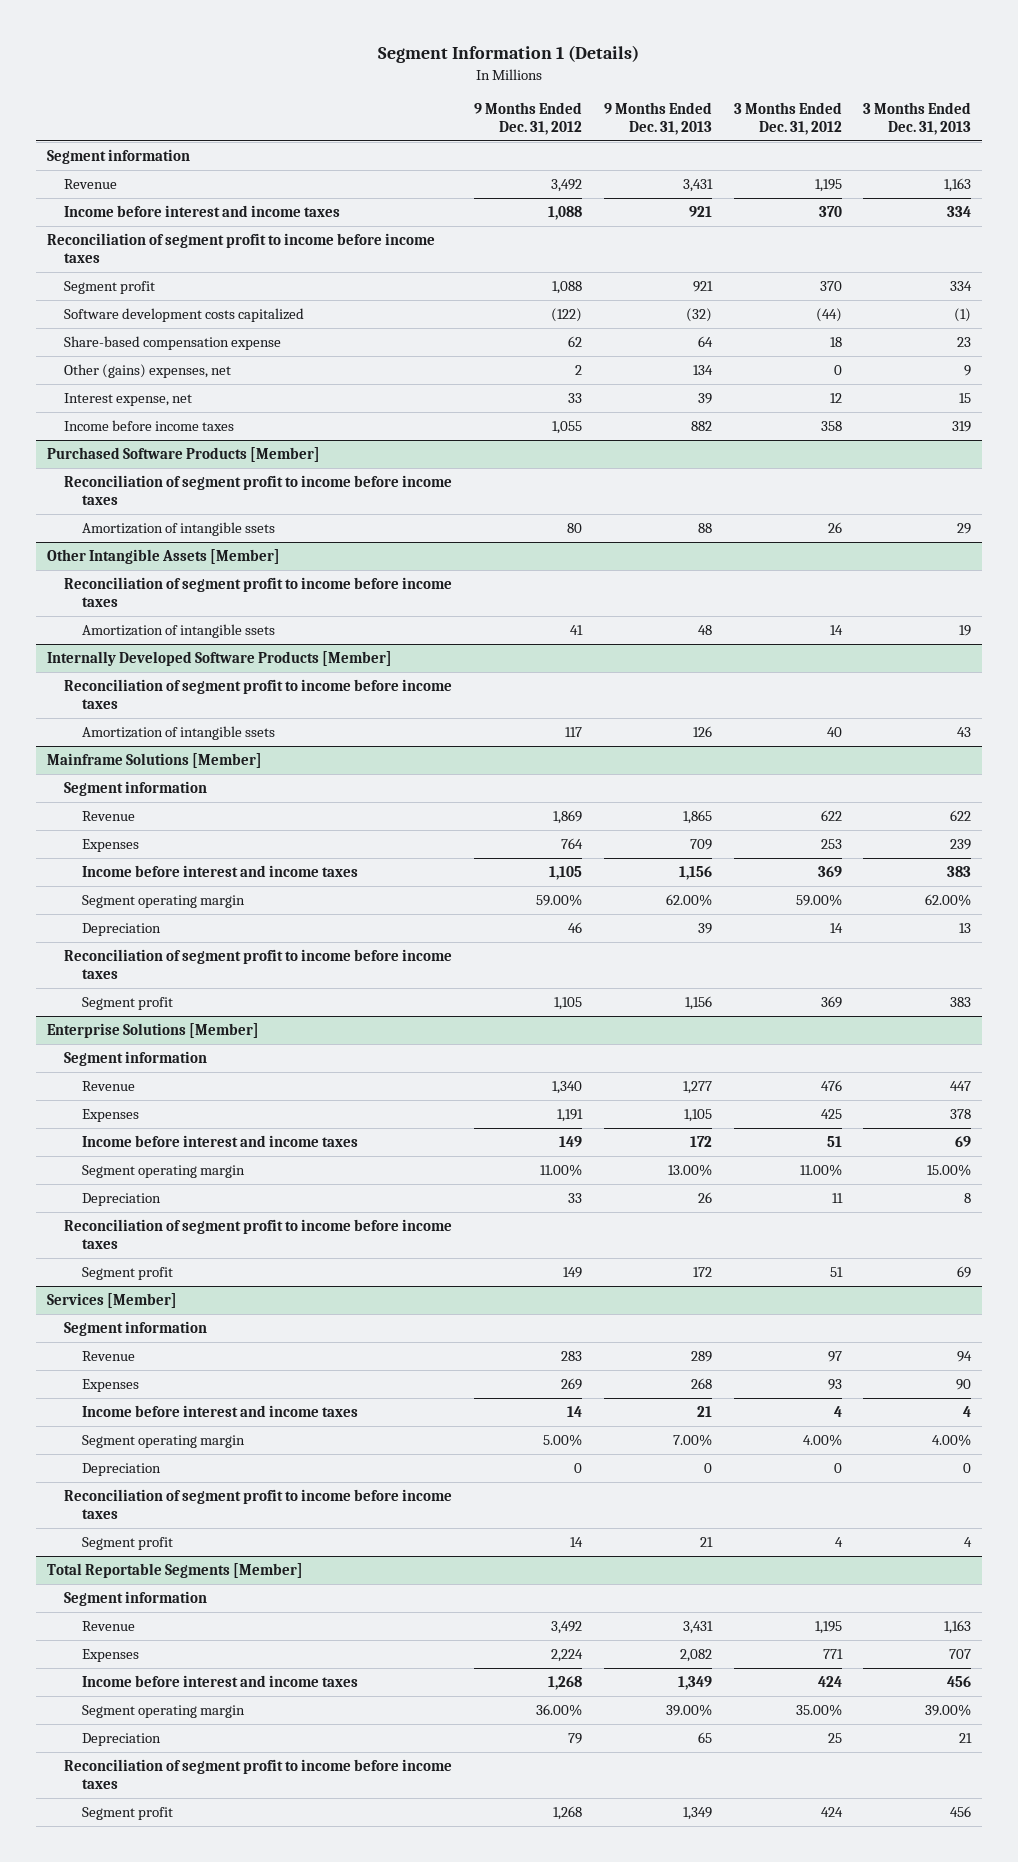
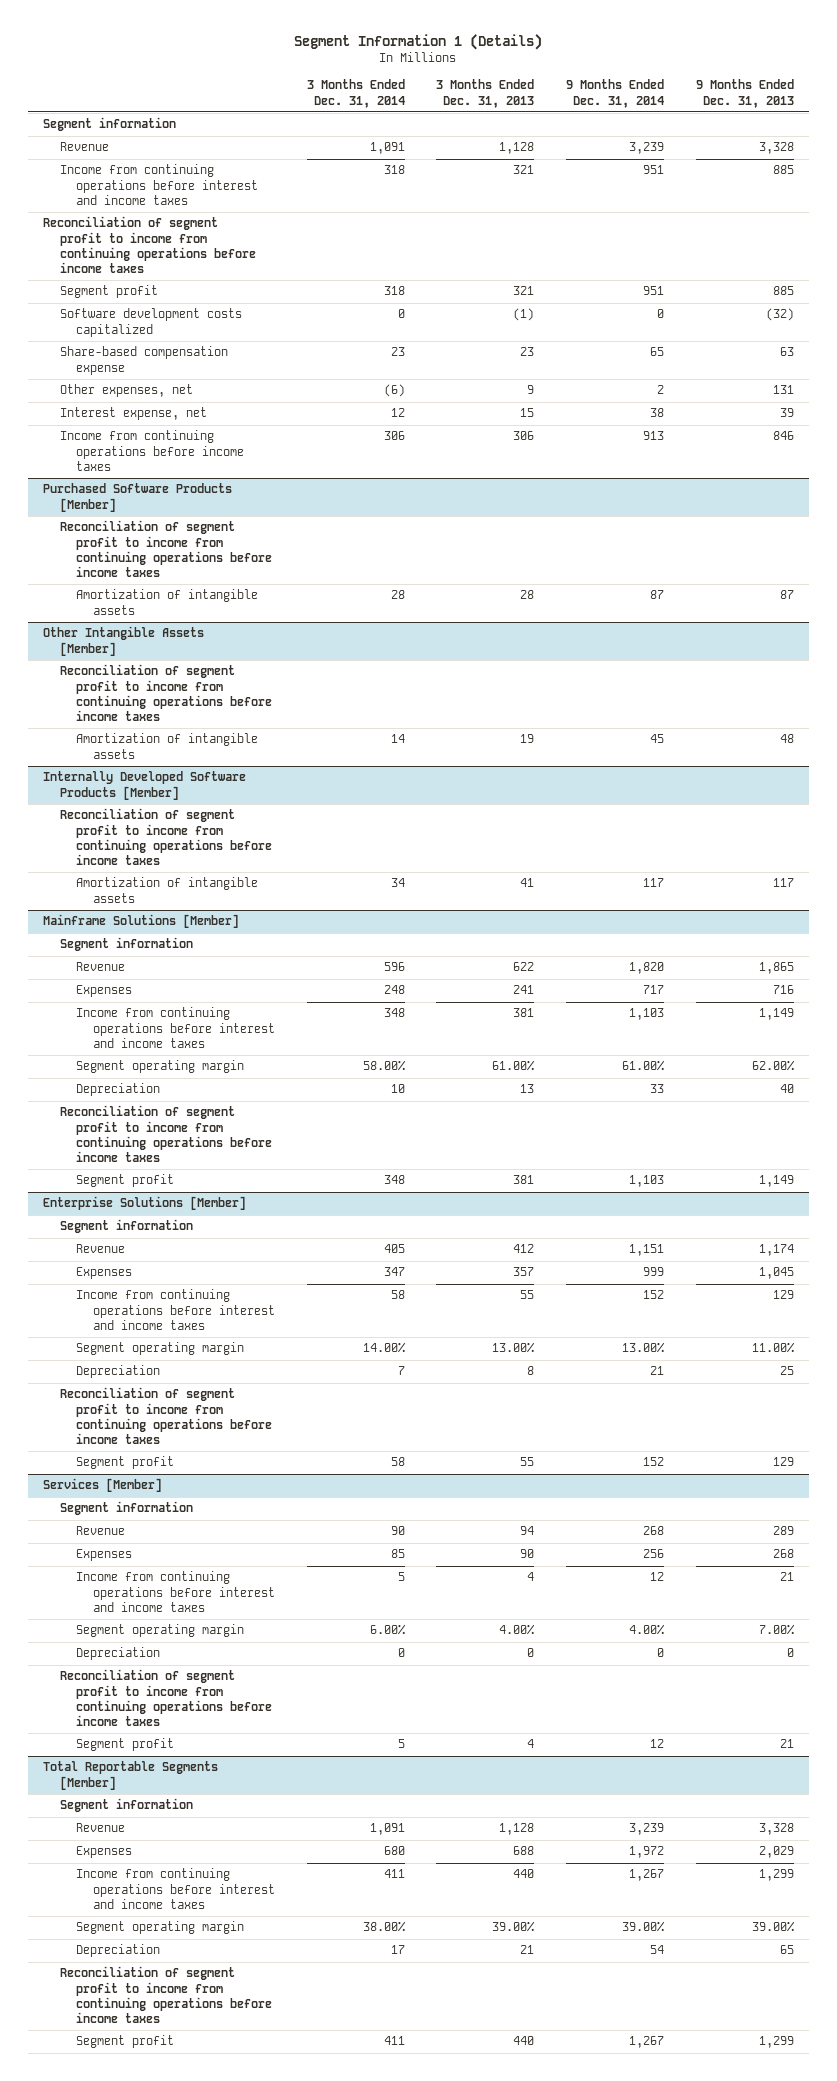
[474,101,583,135] 9 Months Ended Dec. 31, 2012 -> none
[733,101,842,135] 3 Months Ended Dec. 31, 2012 -> none
none -> [306,79,405,108] 3 Months Ended Dec. 31, 2014
none -> [565,79,664,108] 9 Months Ended Dec. 31, 2014
[682,178,713,192] 3,431 -> [758,142,794,155] 3,328
[944,177,972,192] 1,163 -> [499,142,535,155] 1,128
[64,204,341,217] Income before interest and income taxes -> [59,164,259,205] Income from continuing operations before interest and income taxes
[688,205,712,217] 921 -> [772,165,794,175] 885
[947,205,972,217] 334 -> [513,165,535,175] 321
[46,232,435,264] Reconciliation of segment profit to income before income taxes -> [43,216,256,273] Reconciliation of segment profit to income from continuing operations before income taxes
[692,280,713,292] 921 -> [772,286,794,296] 885
[950,280,973,291] 334 -> [513,286,535,296] 321
[697,335,713,347] 64 -> [779,347,794,357] 63
[64,363,232,378] Other (gains) expenses, net -> [59,384,193,398] Other expenses, net
[692,364,713,375] 134 -> [772,385,794,395] 131
[64,419,235,431] Income before income taxes -> [59,430,245,471] Income from continuing operations before income taxes
[690,420,712,431] 882 -> [772,431,794,441] 846
[952,420,972,432] 319 -> [513,431,535,441] 306
[64,474,453,506] Reconciliation of segment profit to income before income taxes -> [59,520,273,577] Reconciliation of segment profit to income from continuing operations before income taxes
[81,521,275,536] Amortization of intangible ssets -> [76,589,259,615] Amortization of intangible assets
[697,522,712,533] 88 -> [779,590,794,600] 87
[957,522,972,534] 29 -> [520,590,535,600] 28
[64,576,453,608] Reconciliation of segment profit to income before income taxes -> [59,664,273,721] Reconciliation of segment profit to income from continuing operations before income taxes
[81,623,275,638] Amortization of intangible ssets -> [76,733,259,759] Amortization of intangible assets
[64,678,453,710] Reconciliation of segment profit to income before income taxes -> [59,808,273,865] Reconciliation of segment profit to income from continuing operations before income taxes
[81,725,275,740] Amortization of intangible ssets -> [76,877,259,903] Amortization of intangible assets
[692,725,712,737] 126 -> [772,878,794,888] 117
[957,726,972,737] 43 -> [520,878,535,888] 41
[689,838,712,850] 709 -> [772,985,794,995] 716
[950,838,972,850] 239 -> [513,985,535,995] 241
[81,864,358,877] Income before interest and income taxes -> [76,1007,276,1048] Income from continuing operations before interest and income taxes
[678,865,712,880] 1,156 -> [758,1008,794,1021] 1,149
[947,865,972,877] 383 -> [513,1008,535,1018] 381
[925,893,972,906] 62.00% -> [492,1060,536,1072] 61.00%
[697,922,712,934] 39 -> [779,1084,794,1094] 40
[64,948,453,980] Reconciliation of segment profit to income before income taxes -> [59,1105,273,1162] Reconciliation of segment profit to income from continuing operations before income taxes
[684,995,712,1010] 1,156 -> [758,1175,794,1188] 1,149
[950,996,972,1007] 383 -> [513,1175,535,1185] 381
[682,1080,712,1094] 1,277 -> [758,1244,794,1257] 1,174
[950,1080,972,1091] 447 -> [513,1244,535,1254] 412
[683,1108,712,1122] 1,105 -> [758,1267,794,1280] 1,045
[950,1108,972,1119] 378 -> [513,1267,535,1277] 357
[81,1134,358,1147] Income before interest and income taxes -> [76,1289,276,1330] Income from continuing operations before interest and income taxes
[689,1135,712,1147] 172 -> [772,1290,794,1300] 129
[955,1135,972,1147] 69 -> [520,1290,535,1300] 55
[667,1163,712,1176] 13.00% -> [751,1342,795,1354] 11.00%
[927,1163,972,1176] 15.00% -> [492,1342,536,1354] 13.00%
[697,1191,712,1203] 26 -> [779,1366,794,1376] 25
[64,1218,453,1250] Reconciliation of segment profit to income before income taxes -> [59,1387,273,1444] Reconciliation of segment profit to income from continuing operations before income taxes
[692,1266,712,1277] 172 -> [772,1457,794,1467] 129
[957,1265,972,1278] 69 -> [520,1457,535,1467] 55
[81,1404,358,1417] Income before interest and income taxes -> [76,1571,276,1612] Income from continuing operations before interest and income taxes
[64,1488,453,1520] Reconciliation of segment profit to income before income taxes -> [59,1669,273,1726] Reconciliation of segment profit to income from continuing operations before income taxes
[682,1620,713,1634] 3,431 -> [758,1823,794,1836] 3,328
[944,1619,972,1634] 1,163 -> [499,1823,535,1836] 1,128
[679,1648,712,1662] 2,082 -> [758,1846,794,1859] 2,029
[949,1648,972,1659] 707 -> [513,1846,535,1856] 688
[81,1674,358,1687] Income before interest and income taxes -> [76,1868,276,1909] Income from continuing operations before interest and income taxes
[677,1675,712,1690] 1,349 -> [758,1869,794,1882] 1,299
[947,1675,972,1687] 456 -> [513,1869,535,1879] 440
[64,1758,453,1790] Reconciliation of segment profit to income before income taxes -> [59,1966,273,2023] Reconciliation of segment profit to income from continuing operations before income taxes
[682,1806,712,1820] 1,349 -> [758,2036,794,2049] 1,299
[950,1805,972,1817] 456 -> [513,2036,535,2046] 440

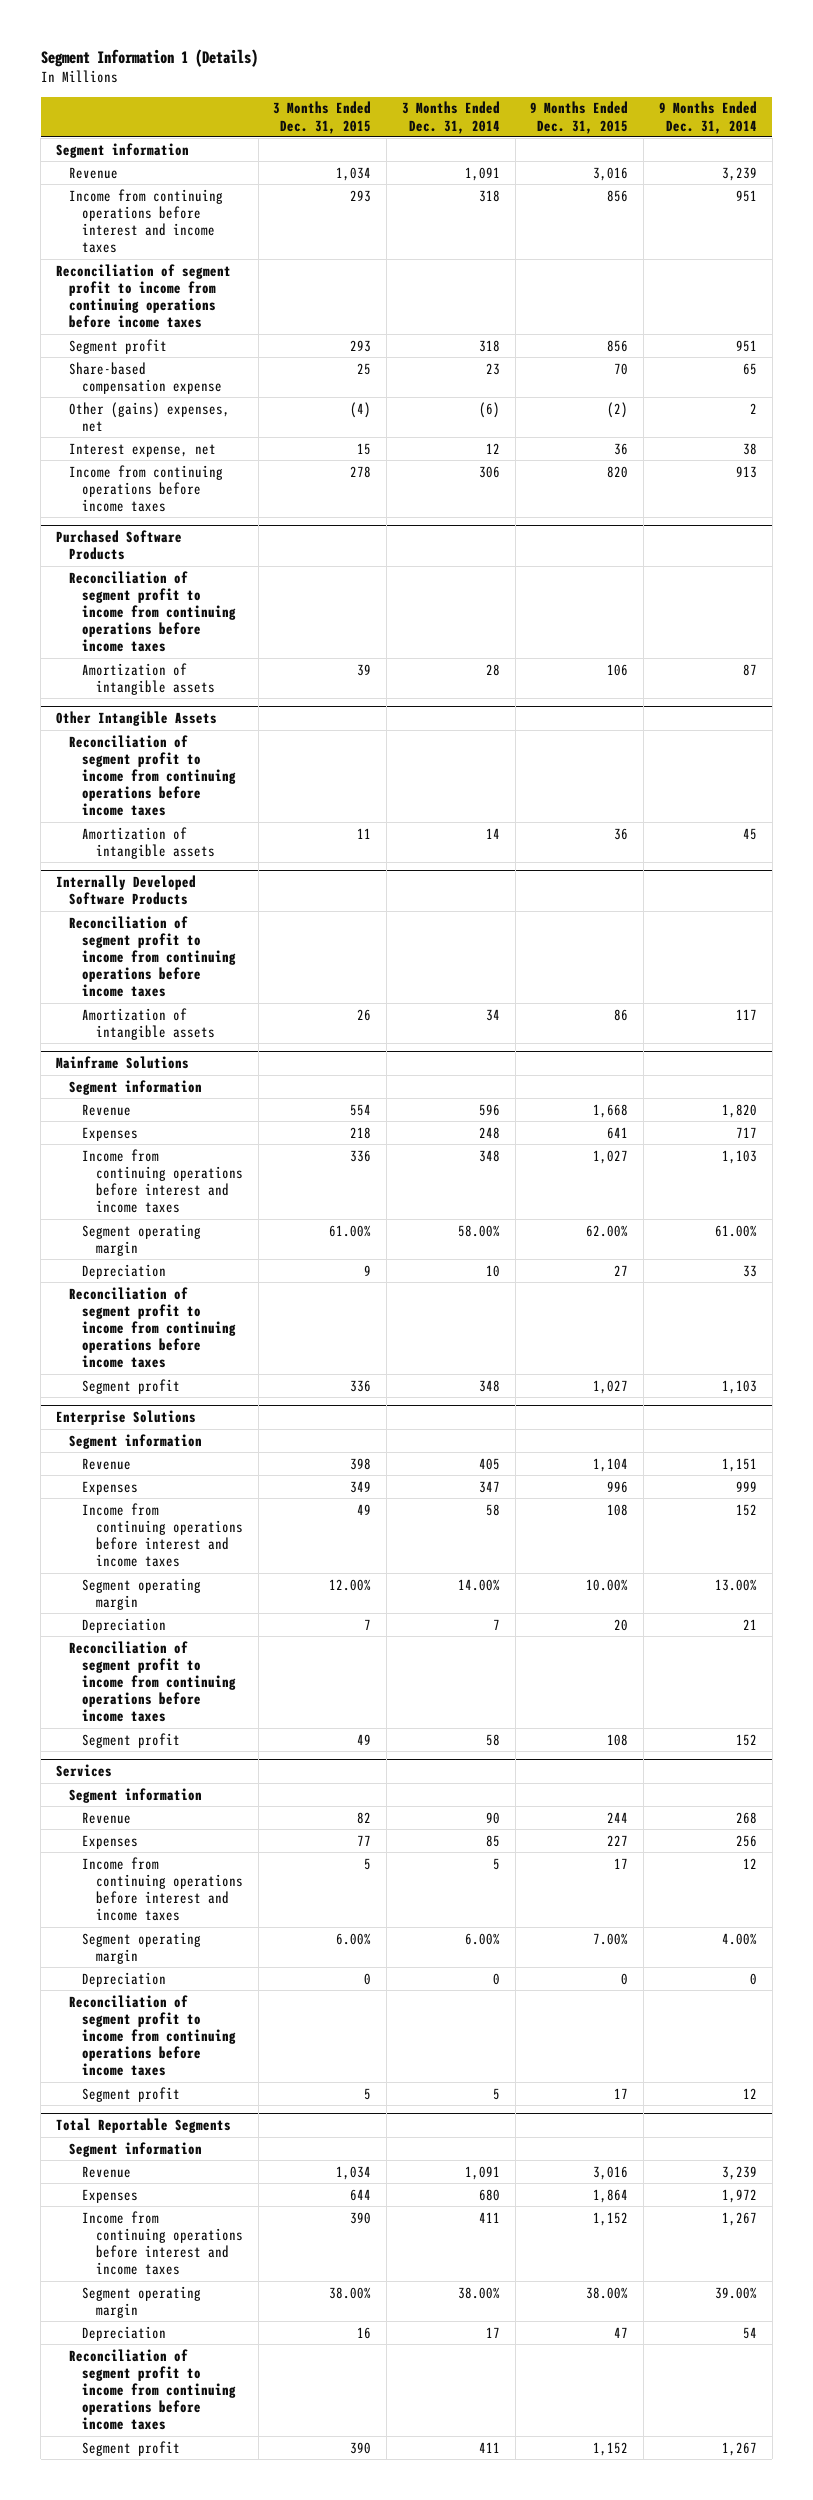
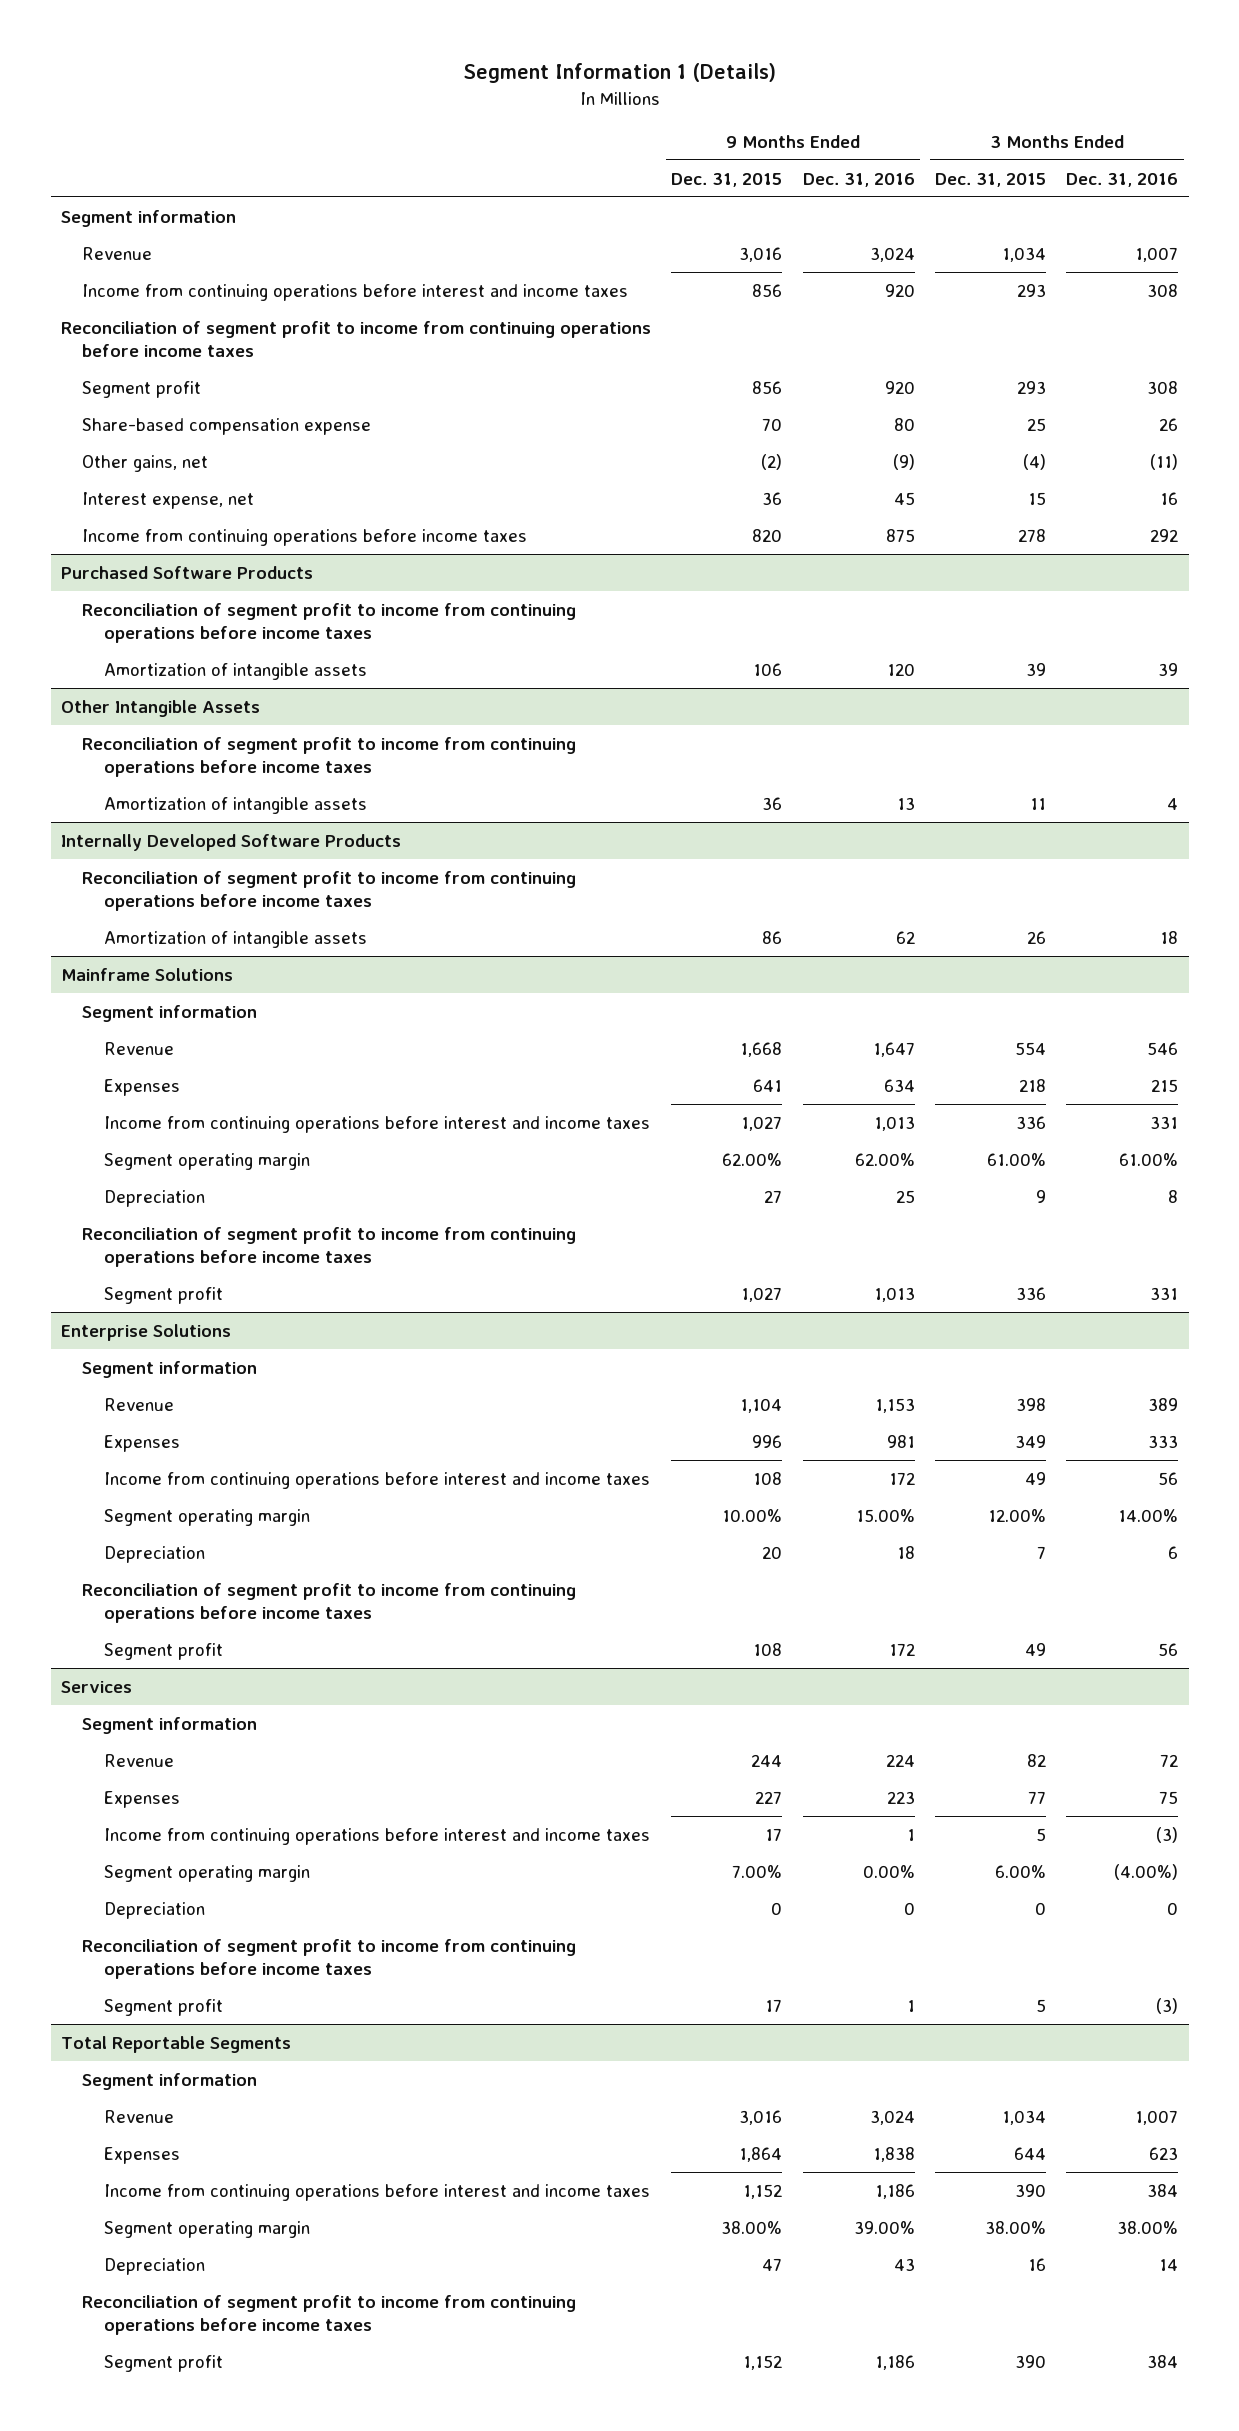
[401,101,500,134] 3 Months Ended Dec. 31, 2014 -> none
[659,101,758,134] 9 Months Ended Dec. 31, 2014 -> none
none -> [802,172,915,187] Dec. 31, 2016
none -> [1066,172,1179,187] Dec. 31, 2016
[69,401,231,432] Other (gains) expenses, net -> [82,454,209,472] Other gains, net

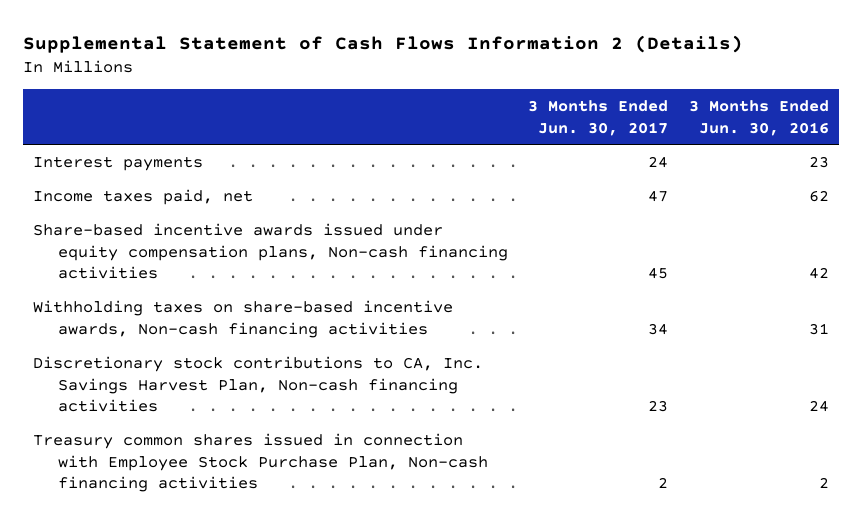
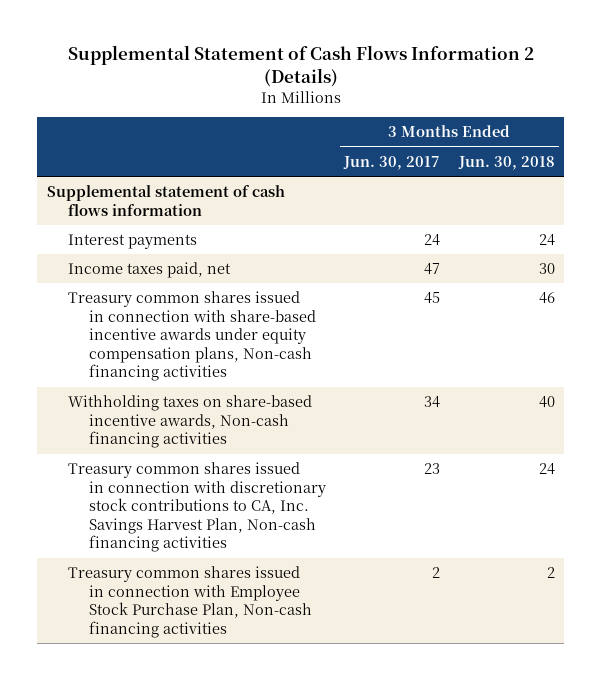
[688,99,829,136] 3 Months Ended Jun. 30, 2016 -> none
none -> [457,155,555,170] Jun. 30, 2018
none -> [46,185,285,216] Supplemental statement of cash flows information
[33,222,508,280] Share-based incentive awards issued under equity compensation plans, Non-cash financing activities -> [67,291,316,382] Treasury common shares issued in connection with share-based incentive awards under equity compensation plans, Non-cash financing activities
[33,355,484,413] Discretionary stock contributions to CA, Inc. Savings Harvest Plan, Non-cash financing activities -> [67,462,326,553] Treasury common shares issued in connection with discretionary stock contributions to CA, Inc. Savings Harvest Plan, Non-cash financing activities

